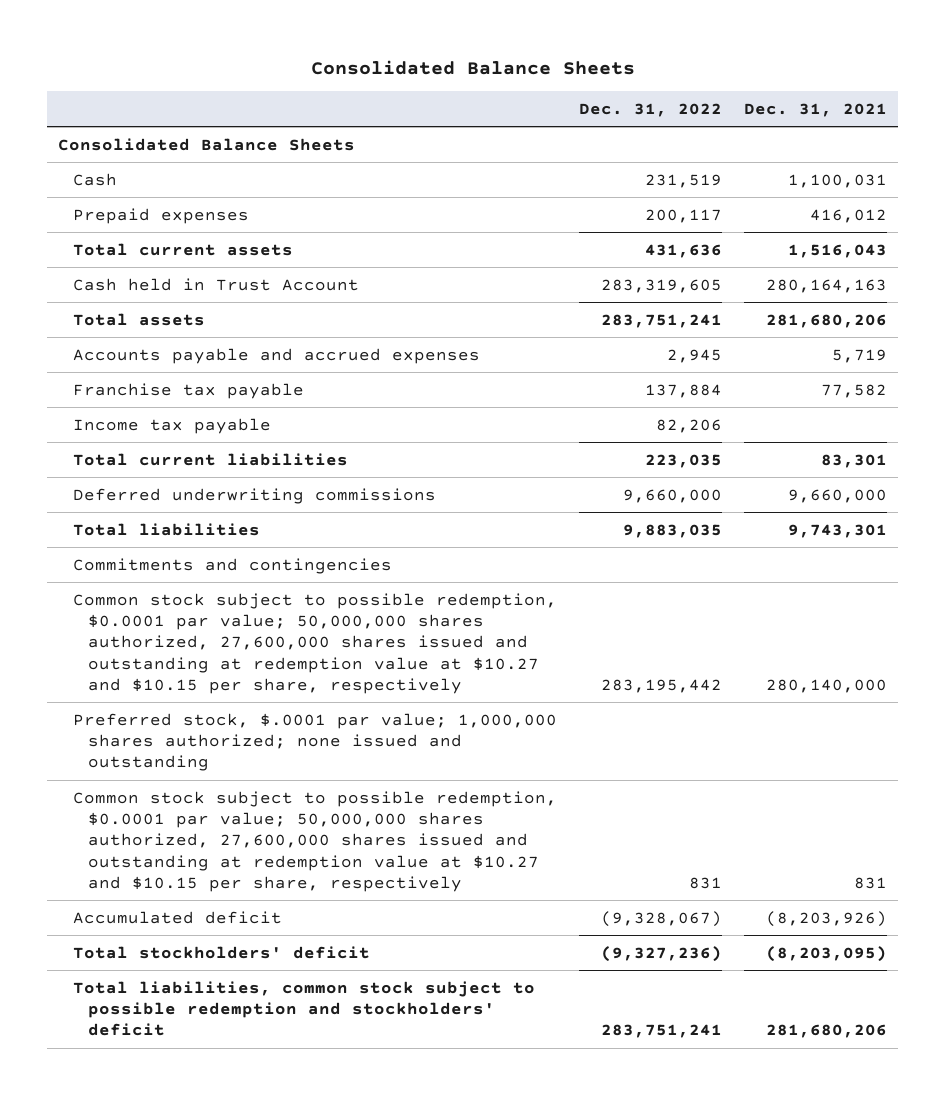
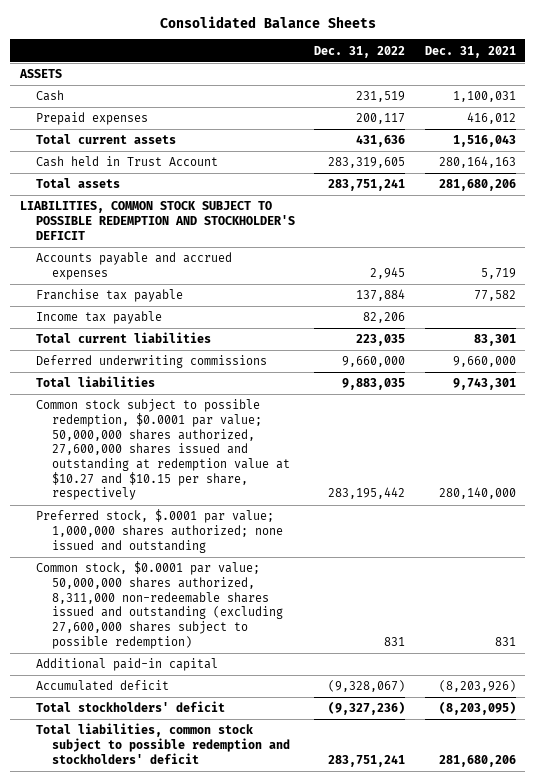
[58,137,356,151] Consolidated Balance Sheets -> none
none -> [18,69,62,79] ASSETS
none -> [19,201,296,240] LIABILITIES, COMMON STOCK SUBJECT TO POSSIBLE REDEMPTION AND STOCKHOLDER'S DEFICIT
[72,557,392,574] Commitments and contingencies -> none
[72,790,557,893] Common stock subject to possible redemption, $0.0001 par value; 50,000,000 shares authorized, 27,600,000 shares issued and outstanding at redemption value at $10.27 and $10.15 per share, respectively -> [36,561,284,649] Common stock, $0.0001 par value; 50,000,000 shares authorized, 8,311,000 non-redeemable shares issued and outstanding (excluding 27,600,000 shares subject to possible redemption)
none -> [36,658,219,672] Additional paid-in capital

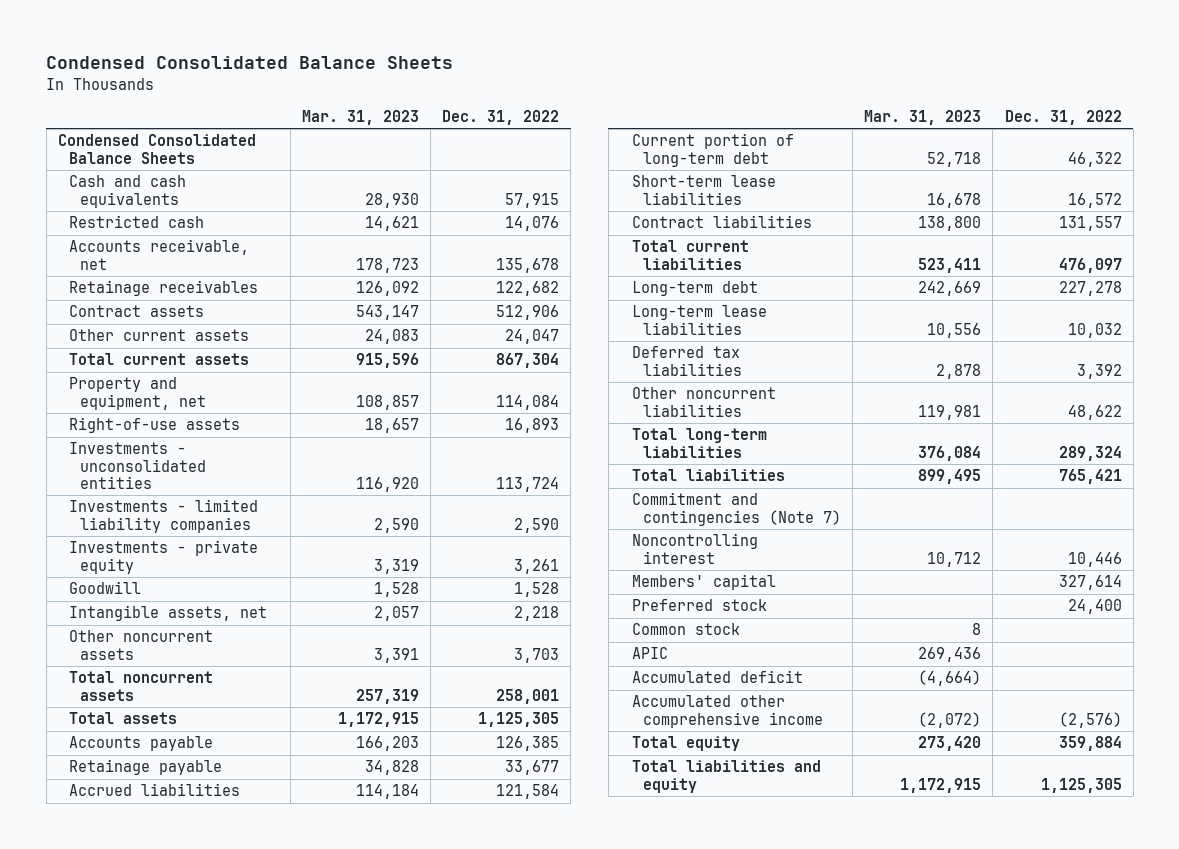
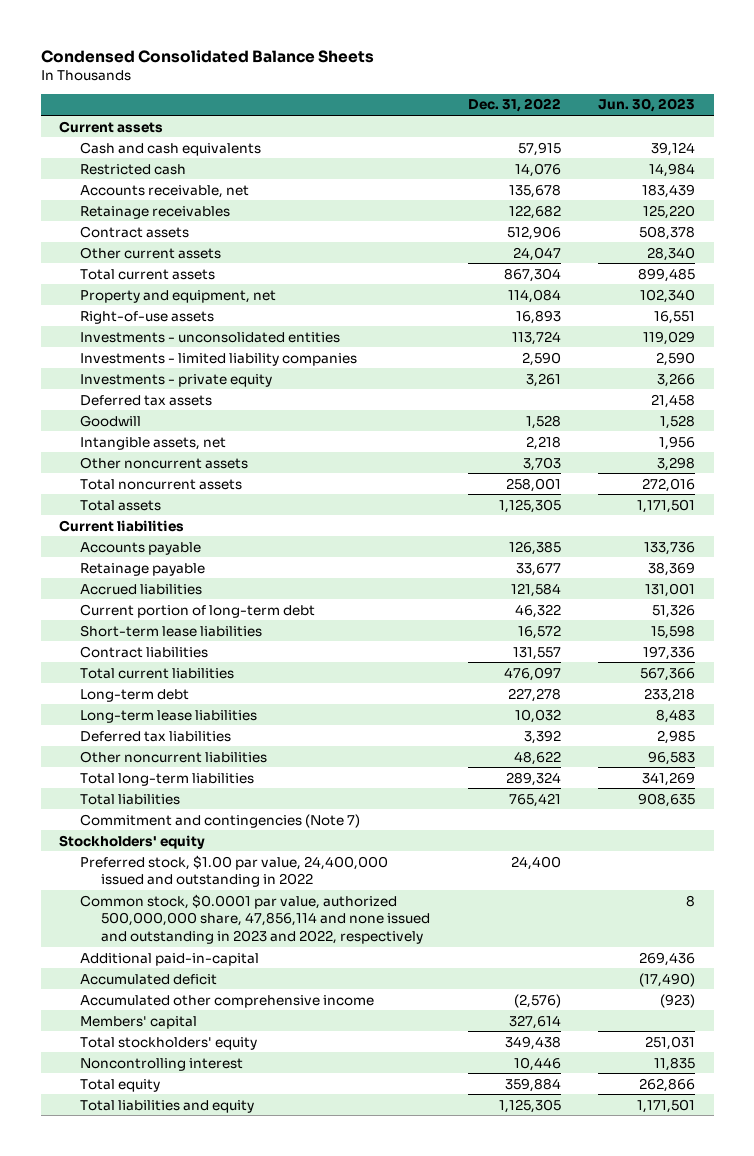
[301,109,419,125] Mar. 31, 2023 -> none
none -> [597,98,695,113] Jun. 30, 2023
[57,134,256,164] Condensed Consolidated Balance Sheets -> none
none -> [59,120,164,133] Current assets
none -> [80,394,213,406] Deferred tax assets
none -> [59,519,185,532] Current liabilities
none -> [59,834,206,849] Stockholders' equity
[631,599,767,612] Preferred stock -> [80,854,389,888] Preferred stock, $1.00 par value, 24,400,000 issued and outstanding in 2022
[631,623,740,636] Common stock -> [80,893,431,944] Common stock, $0.0001 par value, authorized 500,000,000 share, 47,856,114 and none issued and outstanding in 2023 and 2022, respectively
[631,647,668,660] APIC -> [80,952,260,966] Additional paid-in-capital
[631,574,776,591] Members' capital -> [80,1015,198,1029] Members' capital
none -> [80,1036,258,1050] Total stockholders' equity
[631,533,758,564] Noncontrolling interest -> [80,1057,244,1071] Noncontrolling interest

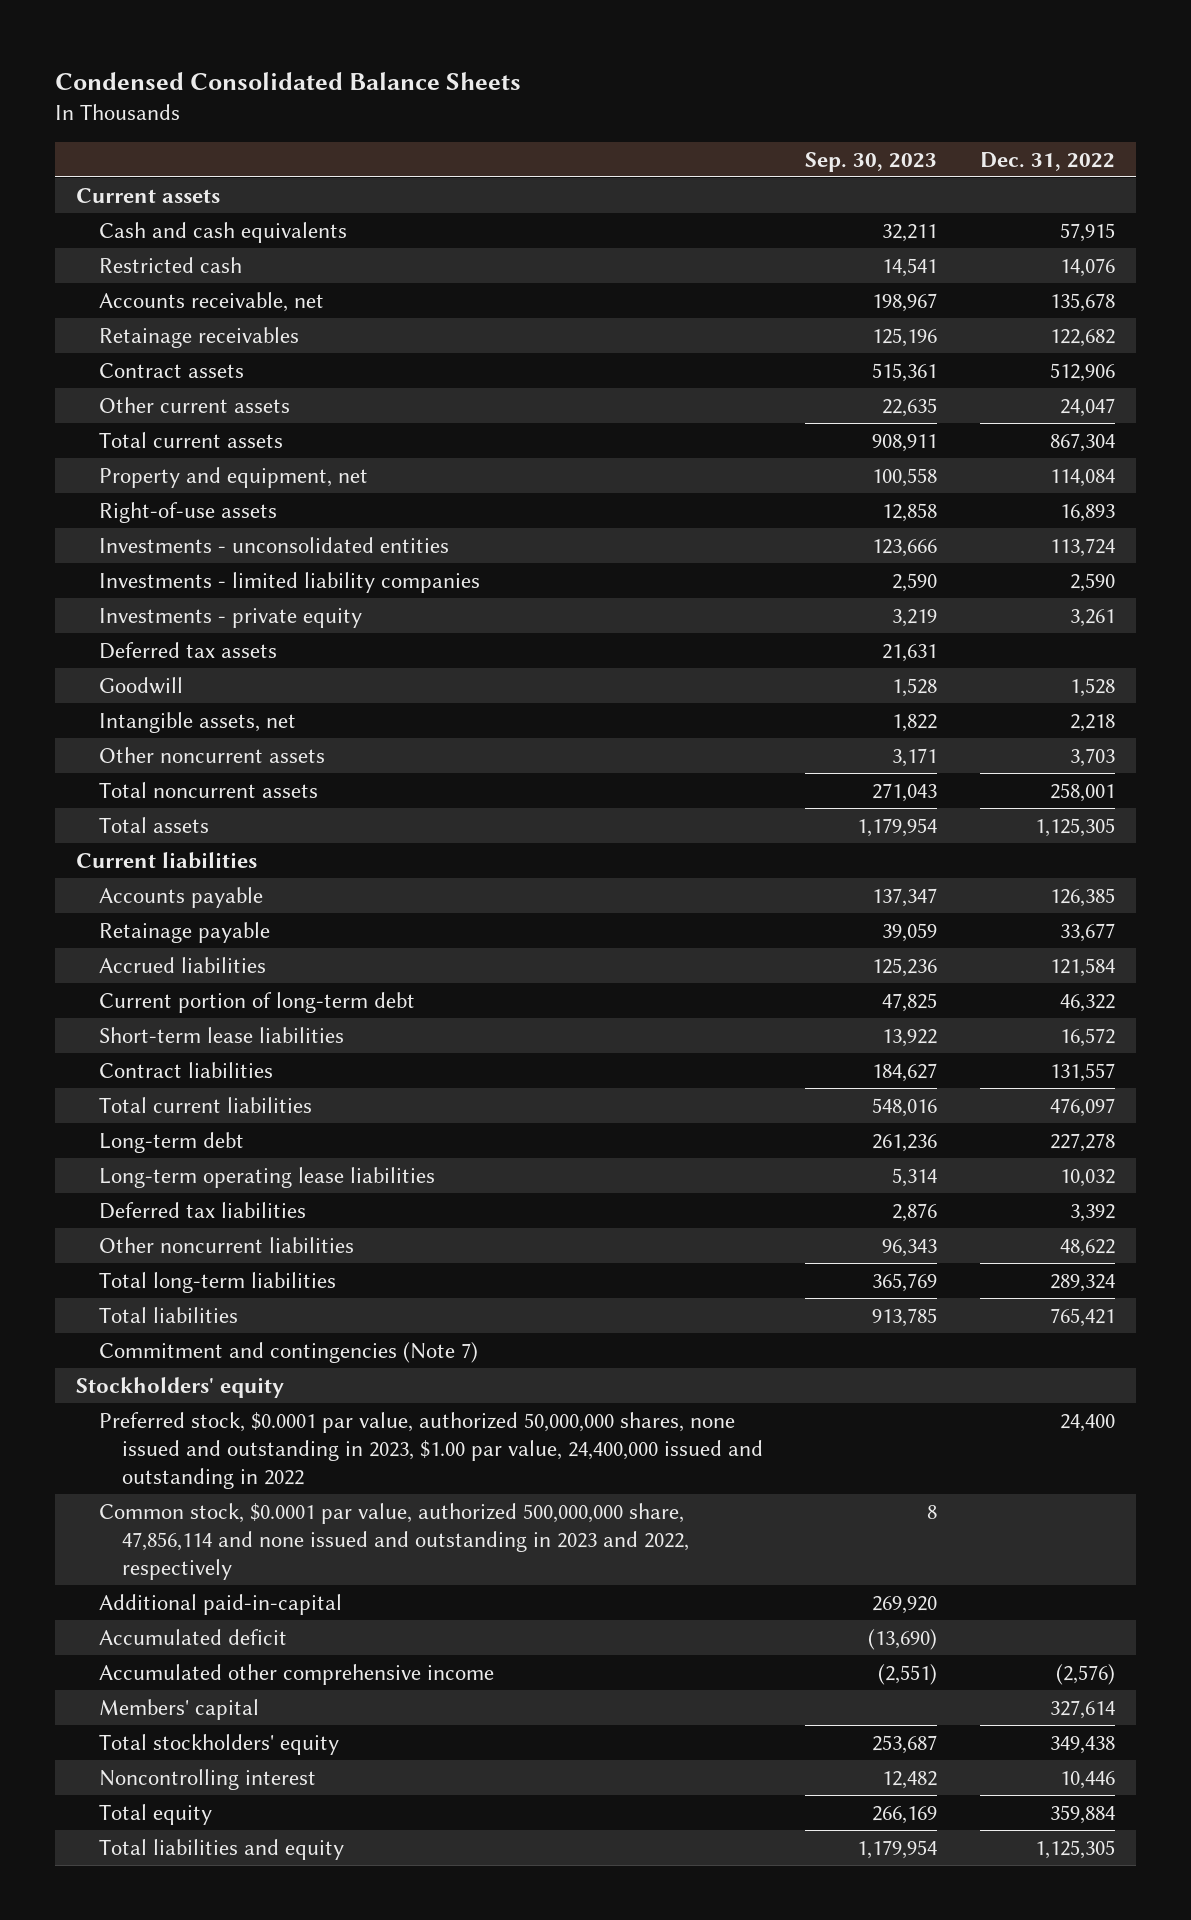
[597,98,695,113] Jun. 30, 2023 -> none
none -> [805,151,938,172] Sep. 30, 2023
[80,709,258,723] Long-term lease liabilities -> [98,1166,435,1188] Long-term operating lease liabilities
[80,854,389,888] Preferred stock, $1.00 par value, 24,400,000 issued and outstanding in 2022 -> [98,1411,763,1490] Preferred stock, $0.0001 par value, authorized 50,000,000 shares, none issued and outstanding in 2023, $1.00 par value, 24,400,000 issued and outstanding in 2022

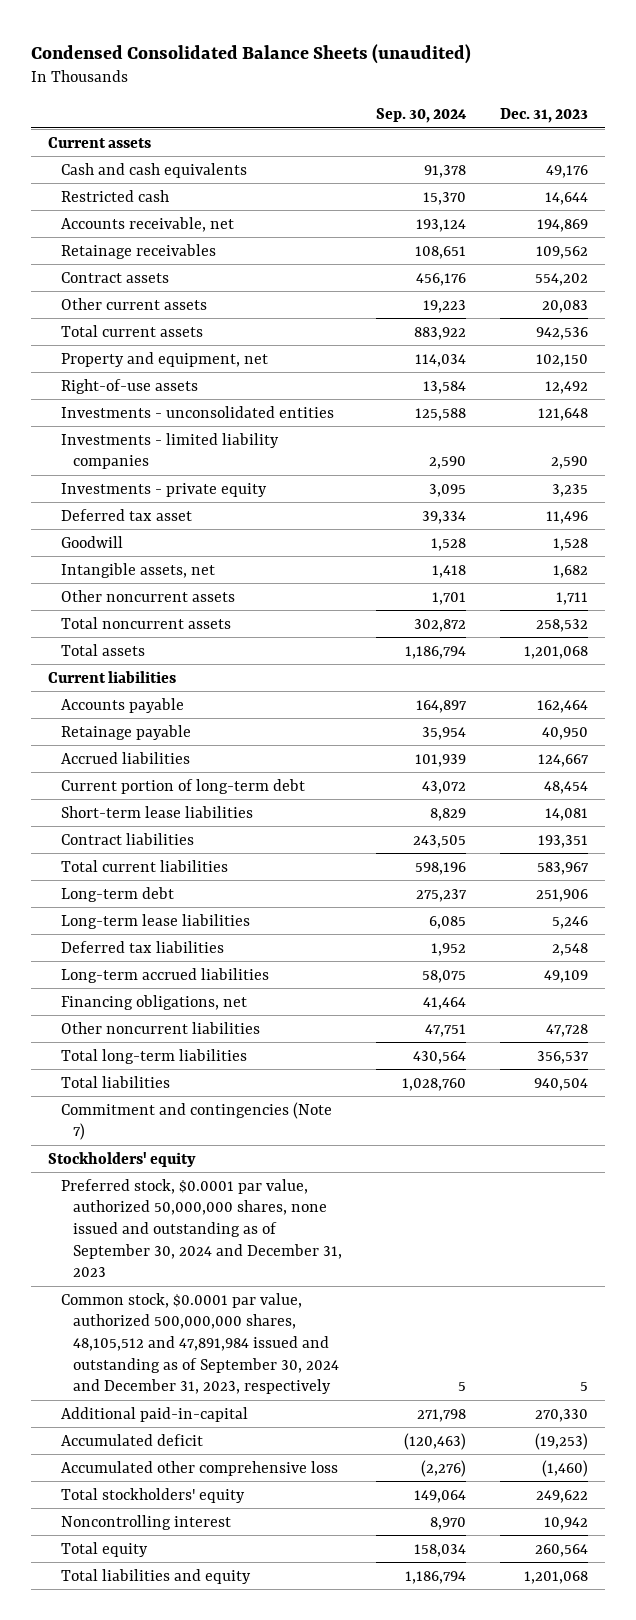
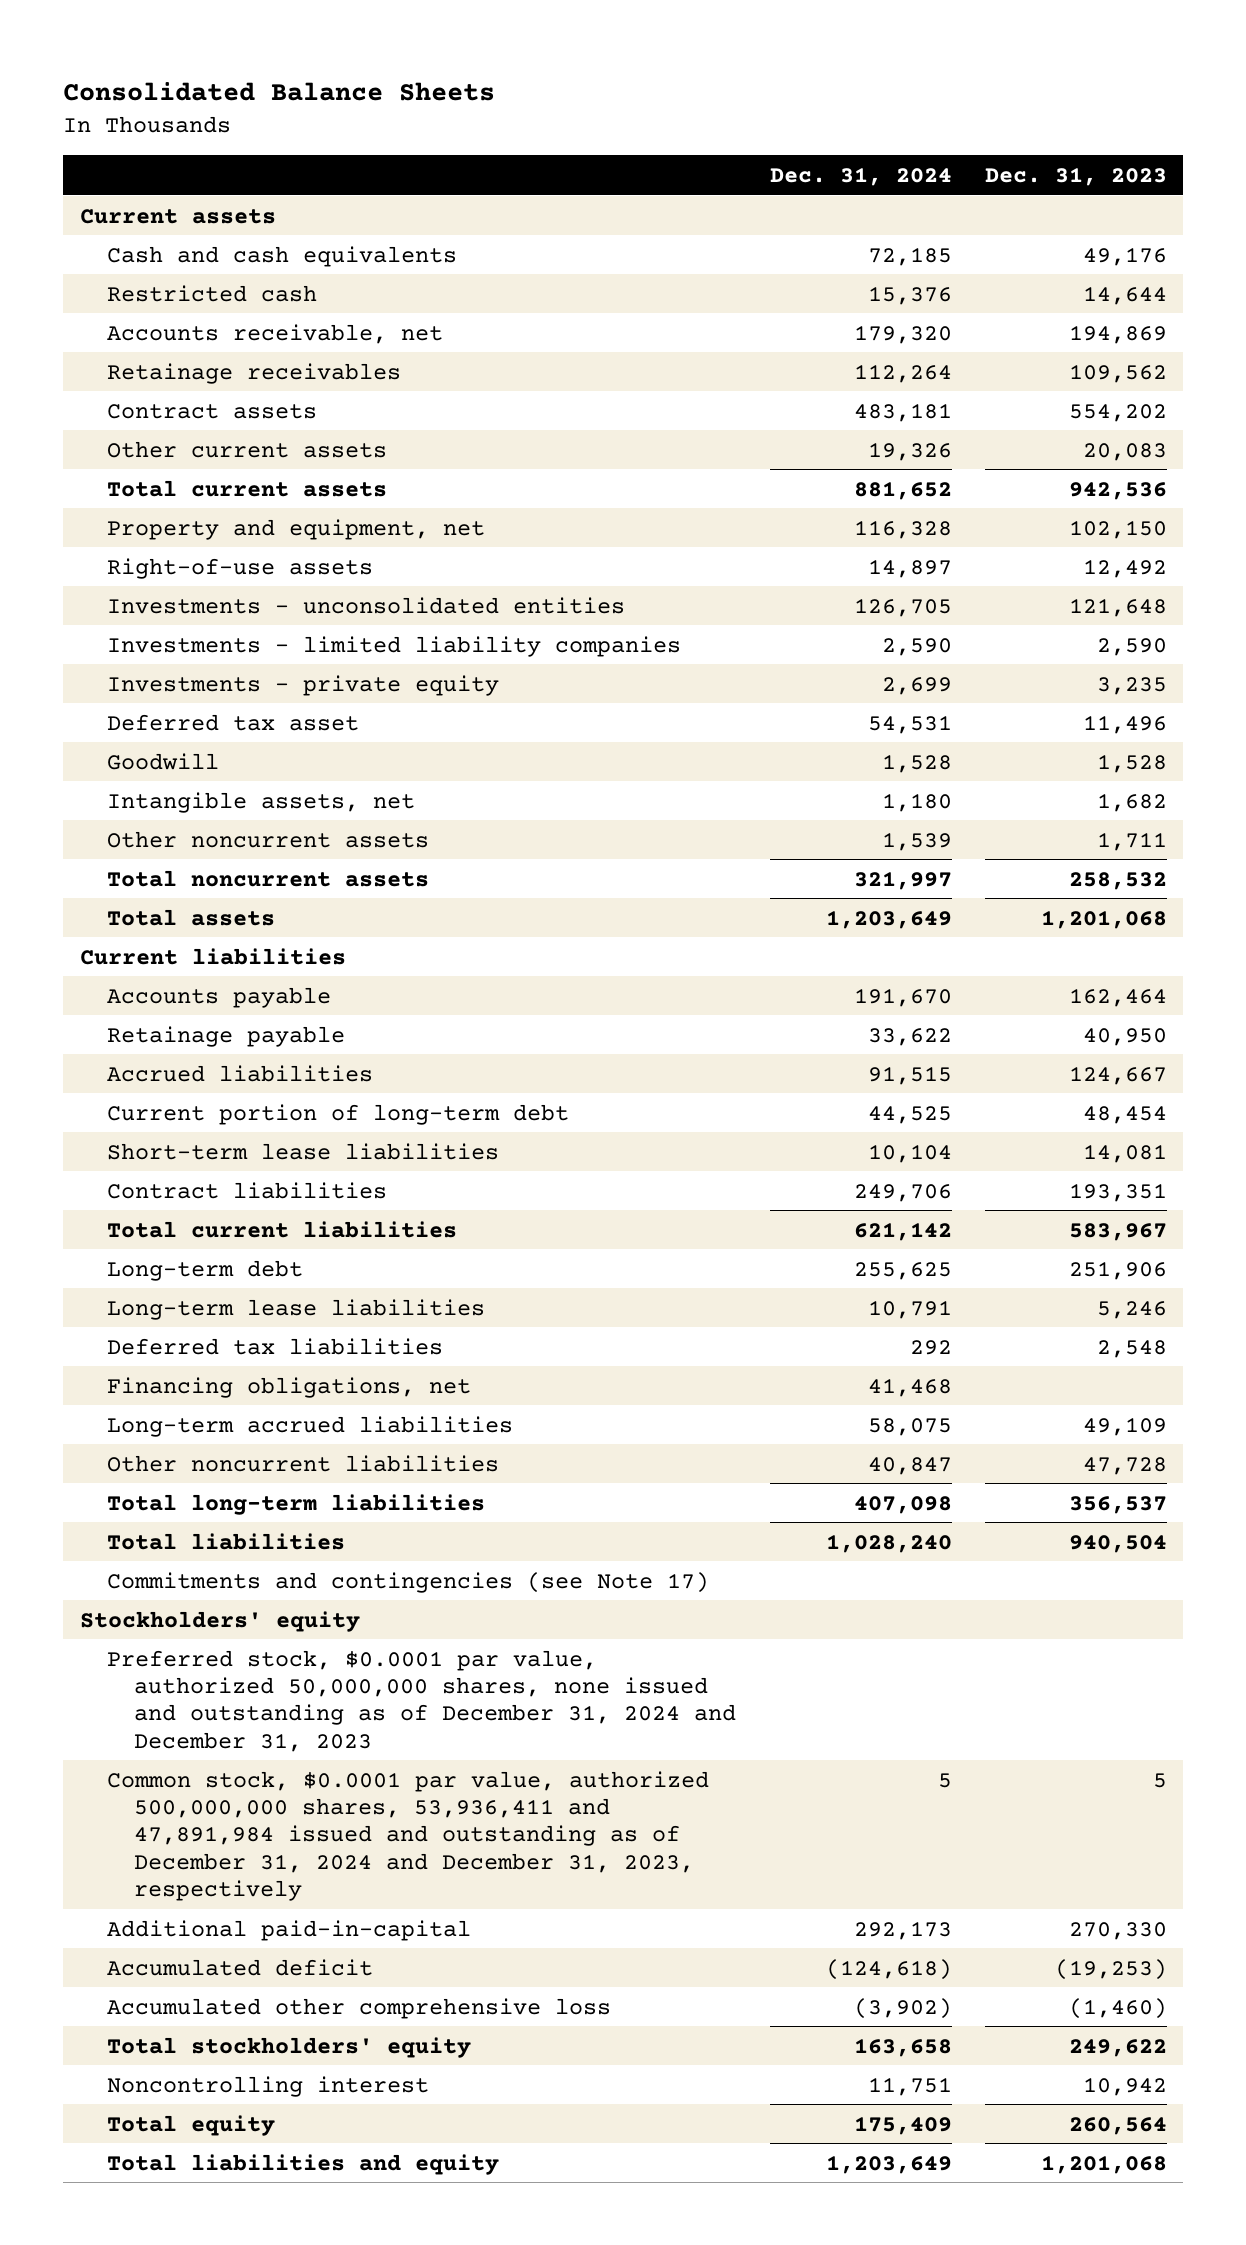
[30,43,471,64] Condensed Consolidated Balance Sheets (unaudited) -> [63,81,496,101] Consolidated Balance Sheets
[376,107,468,123] Sep. 30, 2024 -> none
none -> [769,166,952,186] Dec. 31, 2024
[60,967,269,983] Long-term accrued liabilities -> [107,1415,514,1437] Long-term accrued liabilities
[60,1101,332,1141] Commitment and contingencies (Note 7) -> [107,1571,710,1593] Commitments and contingencies (see Note 17)
[60,1178,343,1278] Preferred stock, $0.0001 par value, authorized 50,000,000 shares, none issued and outstanding as of September 30, 2024 and December 31, 2023 -> [107,1649,737,1752] Preferred stock, $0.0001 par value, authorized 50,000,000 shares, none issued and outstanding as of December 31, 2024 and December 31, 2023
[60,1292,340,1395] Common stock, $0.0001 par value, authorized 500,000,000 shares, 48,105,512 and 47,891,984 issued and outstanding as of September 30, 2024 and December 31, 2023, respectively -> [107,1770,710,1901] Common stock, $0.0001 par value, authorized 500,000,000 shares, 53,936,411 and 47,891,984 issued and outstanding as of December 31, 2024 and December 31, 2023, respectively

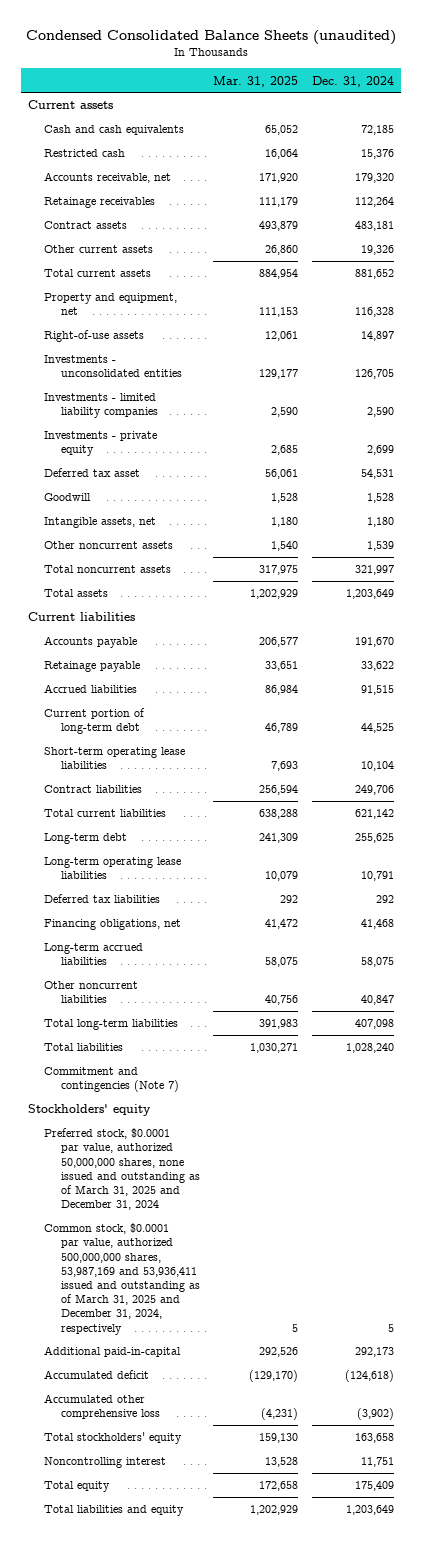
[63,81,496,101] Consolidated Balance Sheets -> [25,30,396,46] Condensed Consolidated Balance Sheets (unaudited)
[984,166,1167,186] Dec. 31, 2023 -> none
none -> [213,75,299,87] Mar. 31, 2025
[107,1142,500,1160] Short-term lease liabilities -> [44,747,186,770] Short-term operating lease liabilities
[107,1298,486,1320] Long-term lease liabilities -> [44,857,182,880] Long-term operating lease liabilities
[107,1571,710,1593] Commitments and contingencies (see Note 17) -> [44,1067,179,1093] Commitment and contingencies (Note 7)
[107,1649,737,1752] Preferred stock, $0.0001 par value, authorized 50,000,000 shares, none issued and outstanding as of December 31, 2024 and December 31, 2023 -> [44,1128,200,1211] Preferred stock, $0.0001 par value, authorized 50,000,000 shares, none issued and outstanding as of March 31, 2025 and December 31, 2024
[107,1770,710,1901] Common stock, $0.0001 par value, authorized 500,000,000 shares, 53,936,411 and 47,891,984 issued and outstanding as of December 31, 2024 and December 31, 2023, respectively -> [44,1223,200,1335] Common stock, $0.0001 par value, authorized 500,000,000 shares, 53,987,169 and 53,936,411 issued and outstanding as of March 31, 2025 and December 31, 2024, respectively

